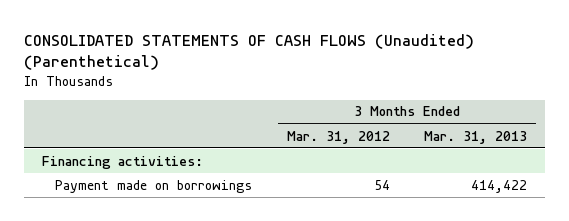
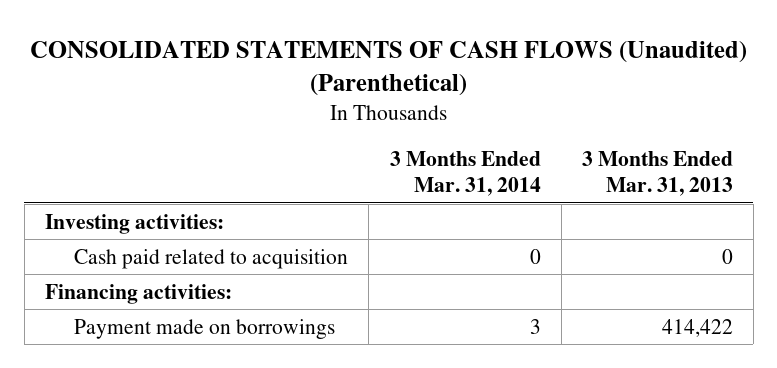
[286,130,390,144] Mar. 31, 2012 -> none
none -> [389,150,541,197] 3 Months Ended Mar. 31, 2014
none -> [44,213,224,234] Investing activities:
none -> [74,248,349,269] Cash paid related to acquisition

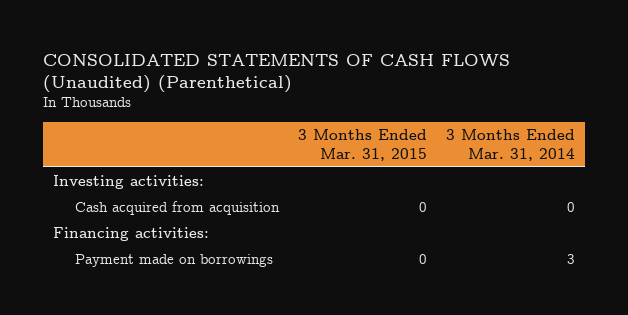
[581,150,733,197] 3 Months Ended Mar. 31, 2013 -> none
none -> [298,128,428,161] 3 Months Ended Mar. 31, 2015
[74,248,349,269] Cash paid related to acquisition -> [75,201,281,216] Cash acquired from acquisition

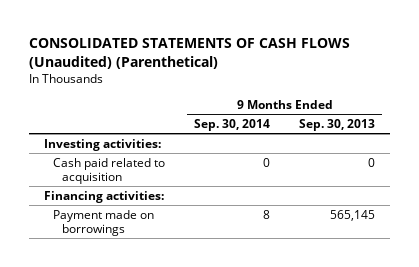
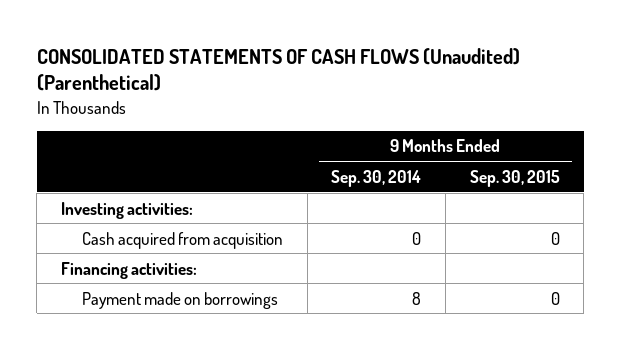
[299,119,376,132] Sep. 30, 2013 -> none
none -> [469,169,560,187] Sep. 30, 2015
[53,157,166,184] Cash paid related to acquisition -> [82,231,284,249] Cash acquired from acquisition

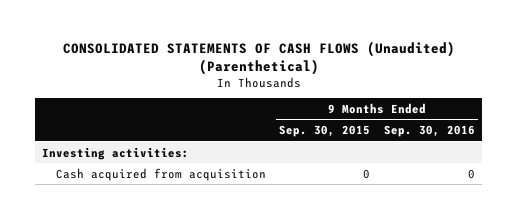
[331,169,422,187] Sep. 30, 2014 -> none
none -> [383,125,475,138] Sep. 30, 2016
[61,261,198,279] Financing activities: -> none
[82,291,279,309] Payment made on borrowings -> none

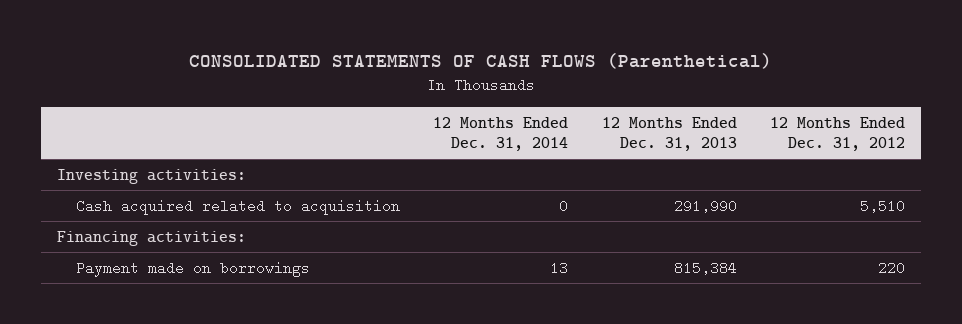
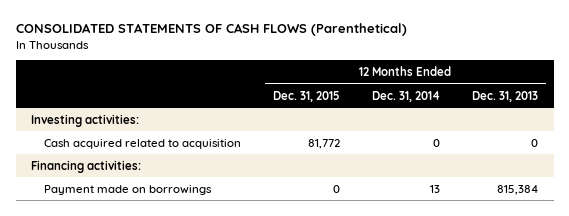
[769,116,905,151] 12 Months Ended Dec. 31, 2012 -> none
none -> [272,90,340,102] Dec. 31, 2015
[673,198,737,213] 291,990 -> [530,138,538,147] 0

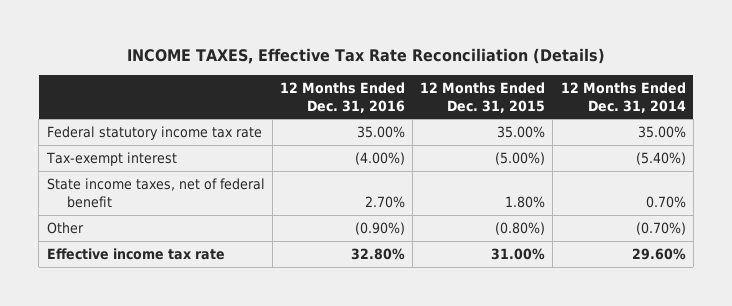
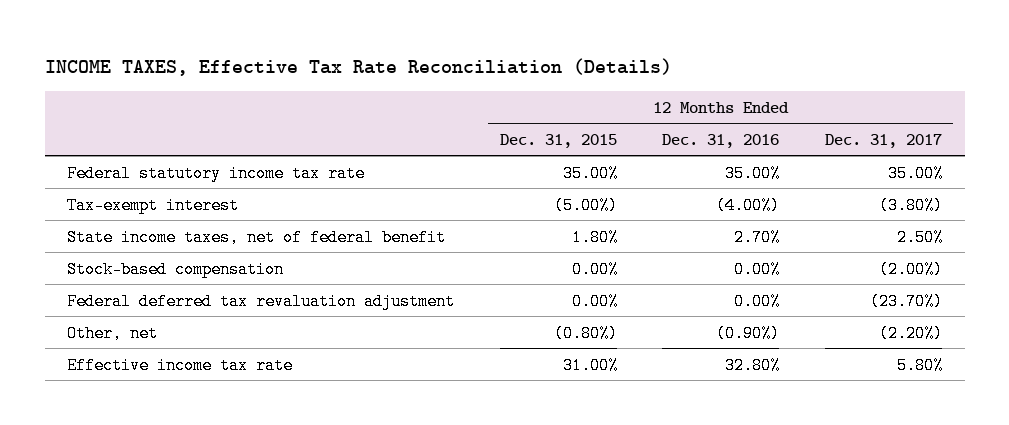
[560,81,686,113] 12 Months Ended Dec. 31, 2014 -> none
none -> [824,133,942,148] Dec. 31, 2017
none -> [67,260,285,278] Stock-based compensation
none -> [67,292,456,310] Federal deferred tax revaluation adjustment
[46,221,84,234] Other -> [67,324,159,342] Other, net

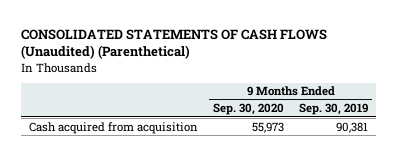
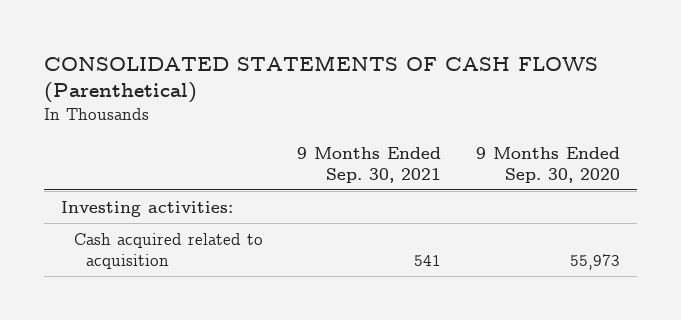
[21,28,328,60] CONSOLIDATED STATEMENTS OF CASH FLOWS (Unaudited) (Parenthetical) -> [44,54,599,104] CONSOLIDATED STATEMENTS OF CASH FLOWS (Parenthetical)
[299,103,369,116] Sep. 30, 2019 -> none
none -> [297,146,442,184] 9 Months Ended Sep. 30, 2021
none -> [61,200,234,217] Investing activities:
[28,121,198,134] Cash acquired from acquisition -> [73,232,263,269] Cash acquired related to acquisition

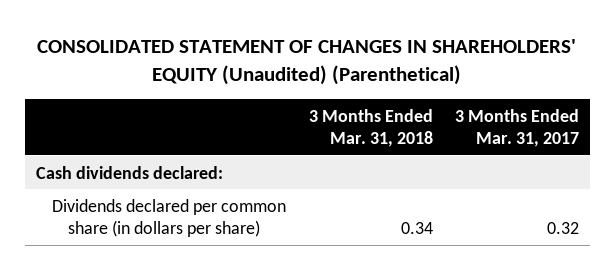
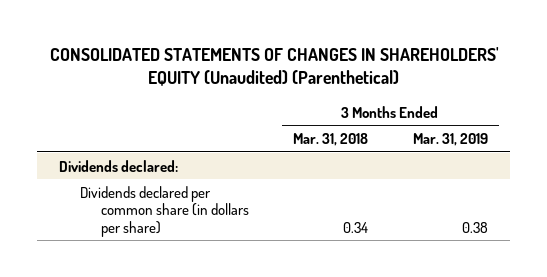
[37,38,577,86] CONSOLIDATED STATEMENT OF CHANGES IN SHAREHOLDERS' EQUITY (Unaudited) (Parenthetical) -> [49,46,499,86] CONSOLIDATED STATEMENTS OF CHANGES IN SHAREHOLDERS' EQUITY (Unaudited) (Parenthetical)
[455,108,580,148] 3 Months Ended Mar. 31, 2017 -> none
none -> [412,132,488,146] Mar. 31, 2019
[35,165,223,179] Cash dividends declared: -> [59,159,179,172] Dividends declared:

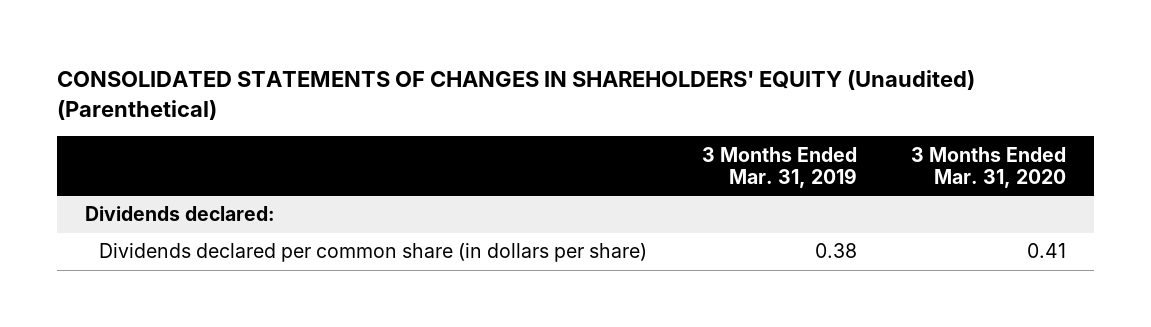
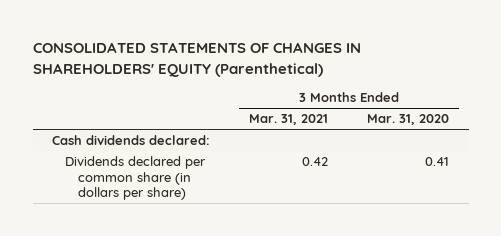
[57,70,976,121] CONSOLIDATED STATEMENTS OF CHANGES IN SHAREHOLDERS' EQUITY (Unaudited) (Parenthetical) -> [32,42,361,77] CONSOLIDATED STATEMENTS OF CHANGES IN SHAREHOLDERS' EQUITY (Parenthetical)
[701,146,857,189] 3 Months Ended Mar. 31, 2019 -> none
none -> [249,114,329,126] Mar. 31, 2021
[84,206,275,222] Dividends declared: -> [52,135,211,146] Cash dividends declared:

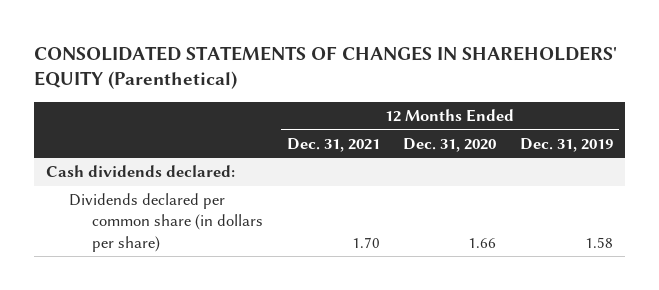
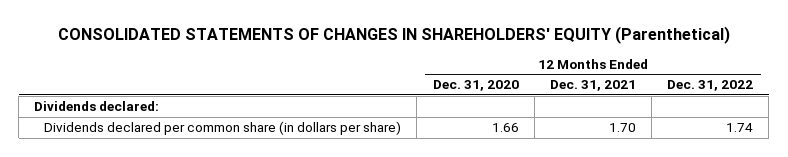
[519,137,613,152] Dec. 31, 2019 -> none
none -> [667,80,754,92] Dec. 31, 2022
[45,165,235,178] Cash dividends declared: -> [34,101,160,112] Dividends declared:

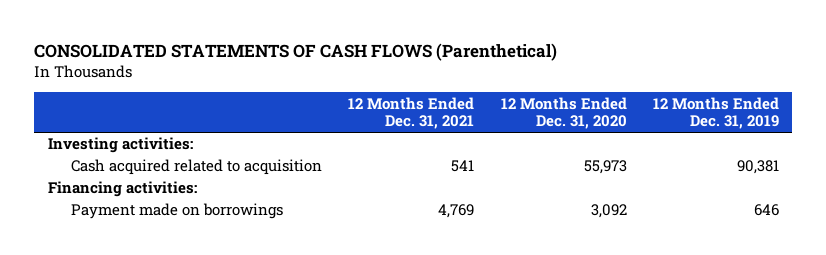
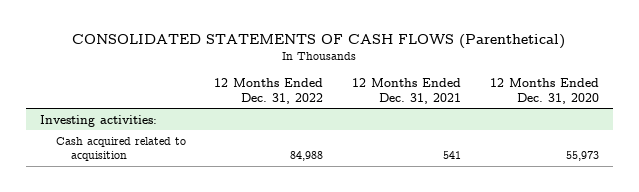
[652,96,779,130] 12 Months Ended Dec. 31, 2019 -> none
none -> [214,78,324,104] 12 Months Ended Dec. 31, 2022
[47,181,197,198] Financing activities: -> none
[70,203,283,220] Payment made on borrowings -> none

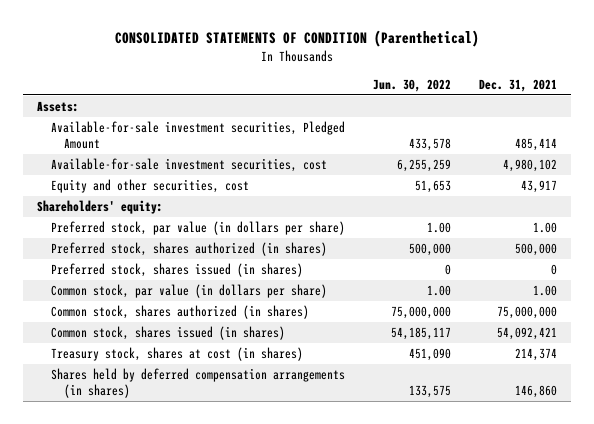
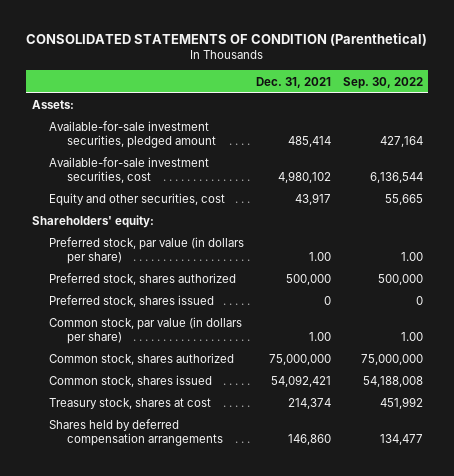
[372,78,451,92] Jun. 30, 2022 -> none
none -> [342,76,423,89] Sep. 30, 2022
[50,121,345,149] Available-for-sale investment securities, Pledged Amount -> [49,121,216,149] Available-for-sale investment securities, pledged amount
[50,242,327,257] Preferred stock, shares authorized (in shares) -> [49,273,237,286] Preferred stock, shares authorized
[50,263,303,278] Preferred stock, shares issued (in shares) -> [49,295,215,308] Preferred stock, shares issued
[50,305,309,320] Common stock, shares authorized (in shares) -> [49,353,235,366] Common stock, shares authorized
[50,326,285,341] Common stock, shares issued (in shares) -> [49,375,213,388] Common stock, shares issued
[50,347,303,362] Treasury stock, shares at cost (in shares) -> [49,398,212,410] Treasury stock, shares at cost
[50,368,345,398] Shares held by deferred compensation arrangements (in shares) -> [49,419,223,447] Shares held by deferred compensation arrangements

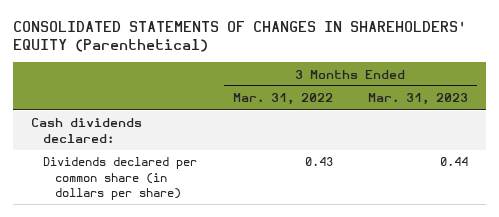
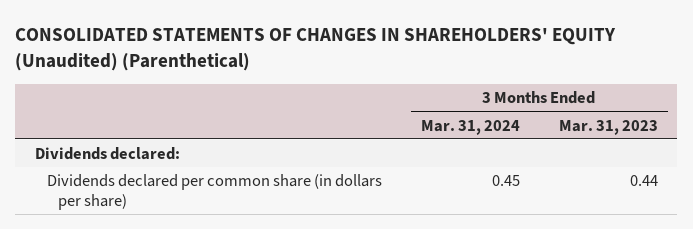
[13,20,467,53] CONSOLIDATED STATEMENTS OF CHANGES IN SHAREHOLDERS' EQUITY (Parenthetical) -> [15,28,617,72] CONSOLIDATED STATEMENTS OF CHANGES IN SHAREHOLDERS' EQUITY (Unaudited) (Parenthetical)
[232,93,333,106] Mar. 31, 2022 -> none
none -> [420,119,520,135] Mar. 31, 2024
[31,118,143,143] Cash dividends declared: -> [35,147,181,161] Dividends declared:

